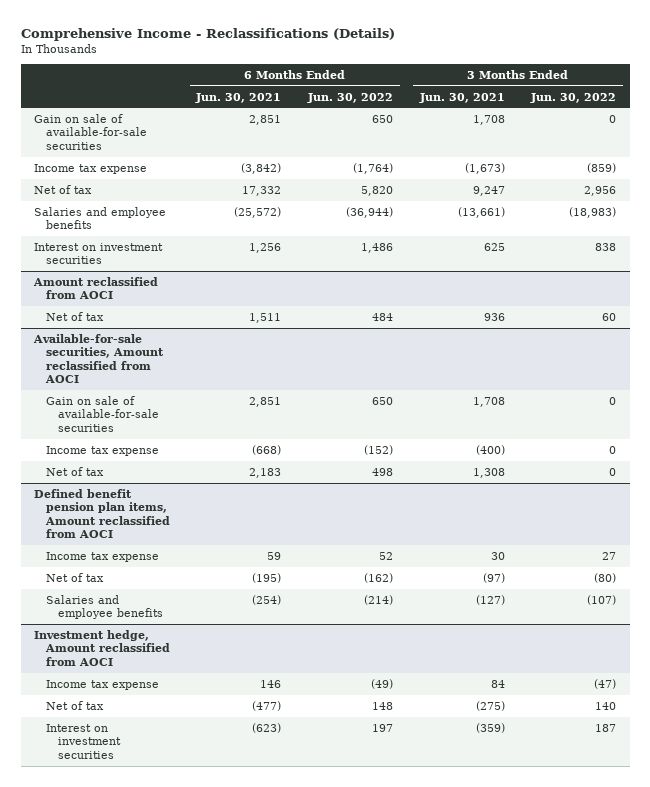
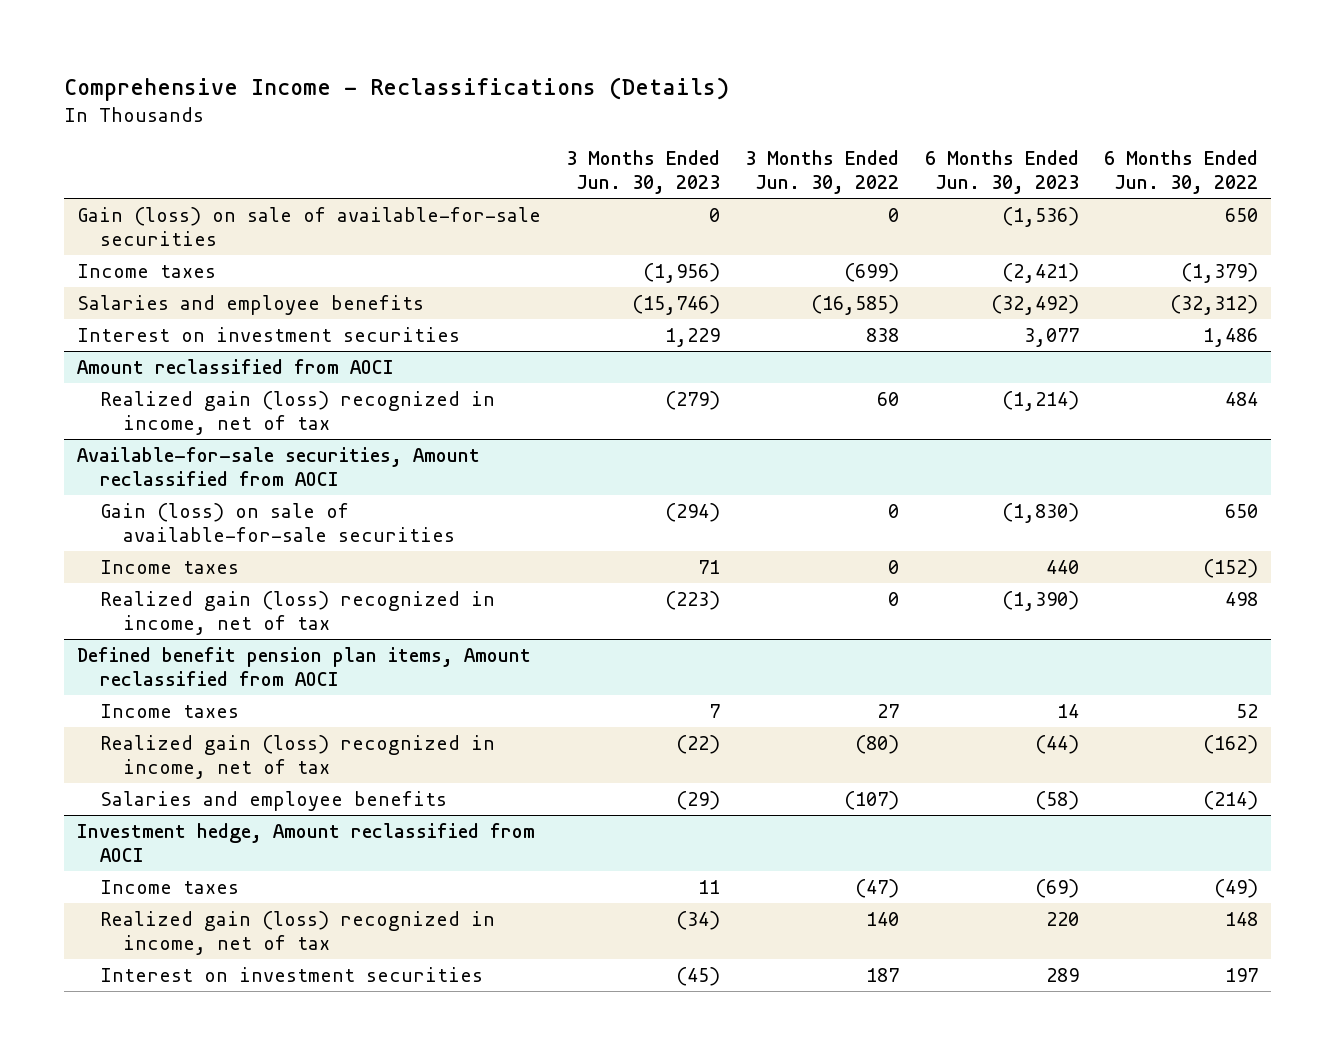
[195,92,282,103] Jun. 30, 2021 -> none
[418,92,505,103] Jun. 30, 2021 -> none
none -> [566,149,721,195] 3 Months Ended Jun. 30, 2023
none -> [924,149,1079,195] 6 Months Ended Jun. 30, 2023
[33,184,92,194] Net of tax -> none
[33,113,147,150] Gain on sale of available-for-sale securities -> [76,206,541,247] Gain (loss) on sale of available-for-sale securities
[33,163,147,174] Income tax expense -> [76,263,216,278] Income taxes
[353,162,394,174] (1,764) -> [1181,262,1259,283] (1,379)
[587,162,617,173] (859) -> [844,262,900,282] (699)
[346,206,394,218] (36,944) -> [1170,294,1259,315] (32,312)
[569,206,617,218] (18,983) -> [811,294,900,315] (16,585)
[45,311,104,321] Net of tax -> [99,390,495,436] Realized gain (loss) recognized in income, net of tax
[45,395,159,432] Gain on sale of available-for-sale securities -> [99,502,455,543] Gain (loss) on sale of available-for-sale securities
[45,445,159,456] Income tax expense -> [99,559,239,574] Income taxes
[45,466,104,476] Net of tax -> [99,590,495,636] Realized gain (loss) recognized in income, net of tax
[45,551,159,562] Income tax expense -> [99,703,239,718] Income taxes
[45,572,104,582] Net of tax -> [99,734,495,780] Realized gain (loss) recognized in income, net of tax
[45,679,159,690] Income tax expense -> [99,879,239,894] Income taxes
[45,700,104,710] Net of tax -> [99,910,495,956] Realized gain (loss) recognized in income, net of tax

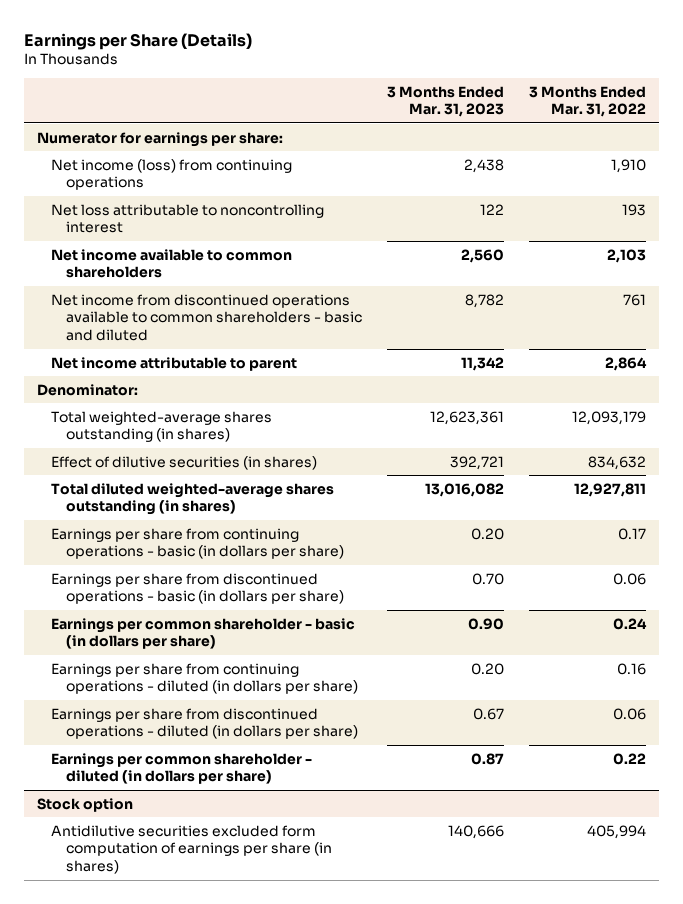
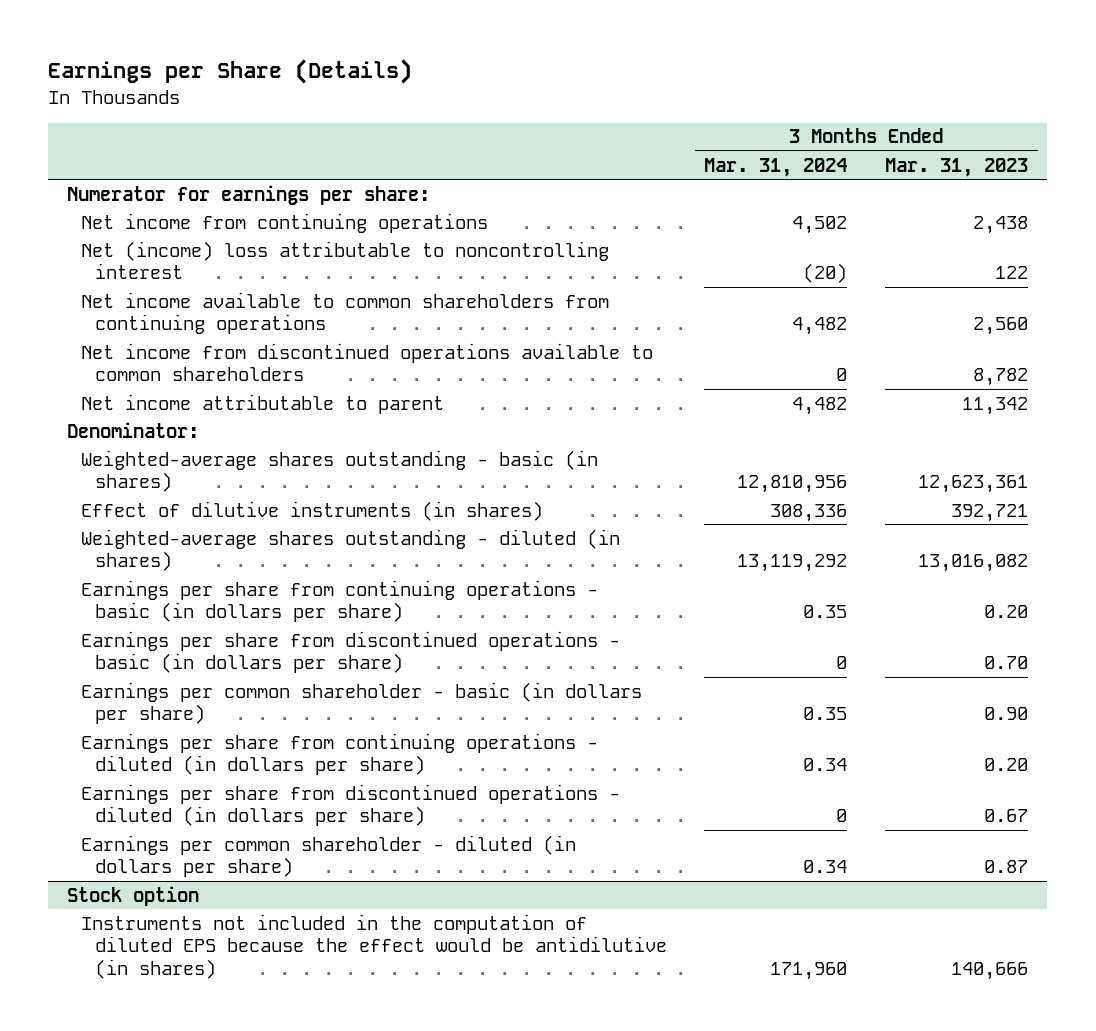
[529,85,647,118] 3 Months Ended Mar. 31, 2022 -> none
none -> [704,157,848,177] Mar. 31, 2024
[51,158,293,191] Net income (loss) from continuing operations -> [81,212,489,233] Net income from continuing operations
[51,203,325,234] Net loss attributable to noncontrolling interest -> [81,240,610,280] Net (income) loss attributable to noncontrolling interest
[51,248,293,279] Net income available to common shareholders -> [81,291,610,335] Net income available to common shareholders from continuing operations
[51,293,363,342] Net income from discontinued operations available to common shareholders - basic and diluted -> [81,342,654,382] Net income from discontinued operations available to common shareholders
[51,410,273,443] Total weighted-average shares outstanding (in shares) -> [81,449,599,493] Weighted-average shares outstanding - basic (in shares)
[51,455,318,470] Effect of dilutive securities (in shares) -> [81,500,544,521] Effect of dilutive instruments (in shares)
[51,482,335,516] Total diluted weighted-average shares outstanding (in shares) -> [81,528,621,572] Weighted-average shares outstanding - diluted (in shares)
[51,824,333,875] Antidilutive securities excluded form computation of earnings per share (in shares) -> [81,913,667,980] Instruments not included in the computation of diluted EPS because the effect would be antidilutive (in shares)

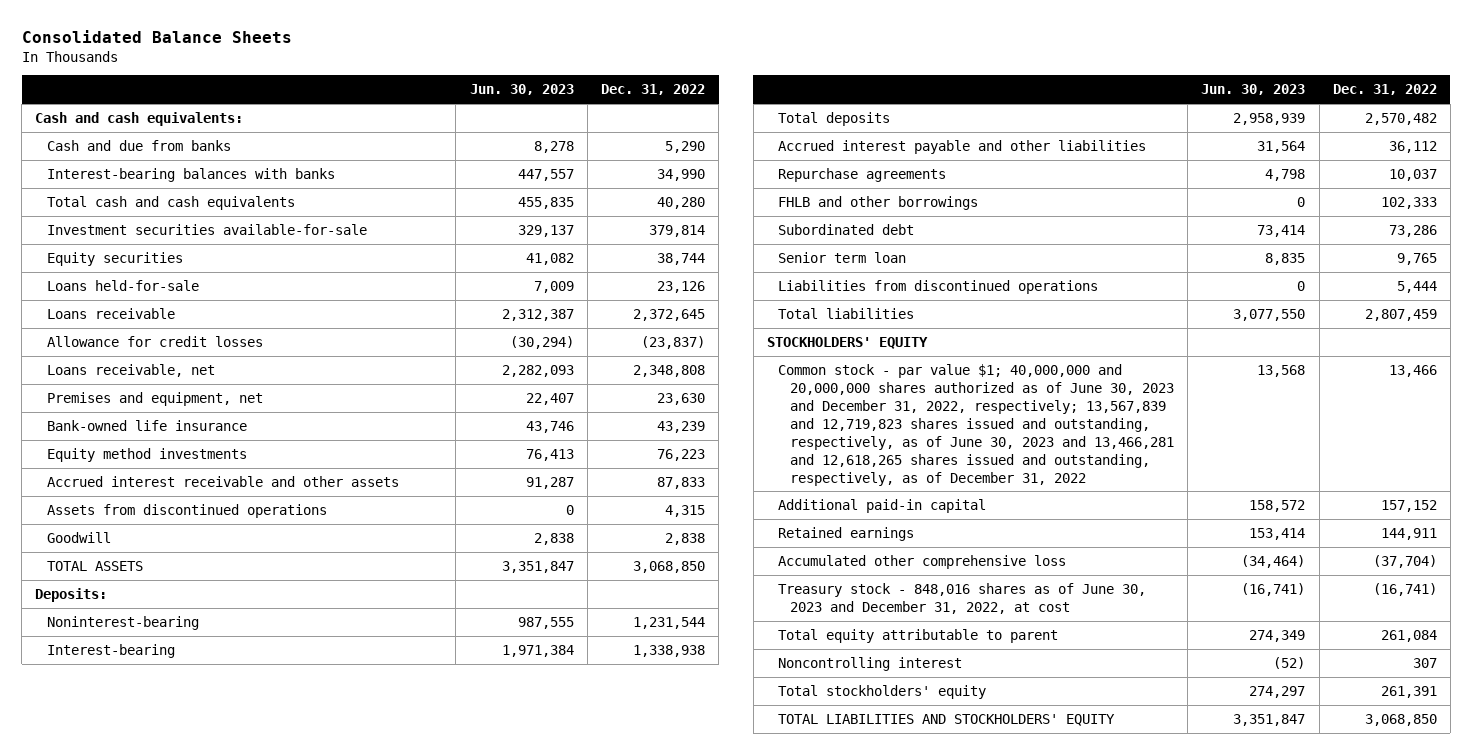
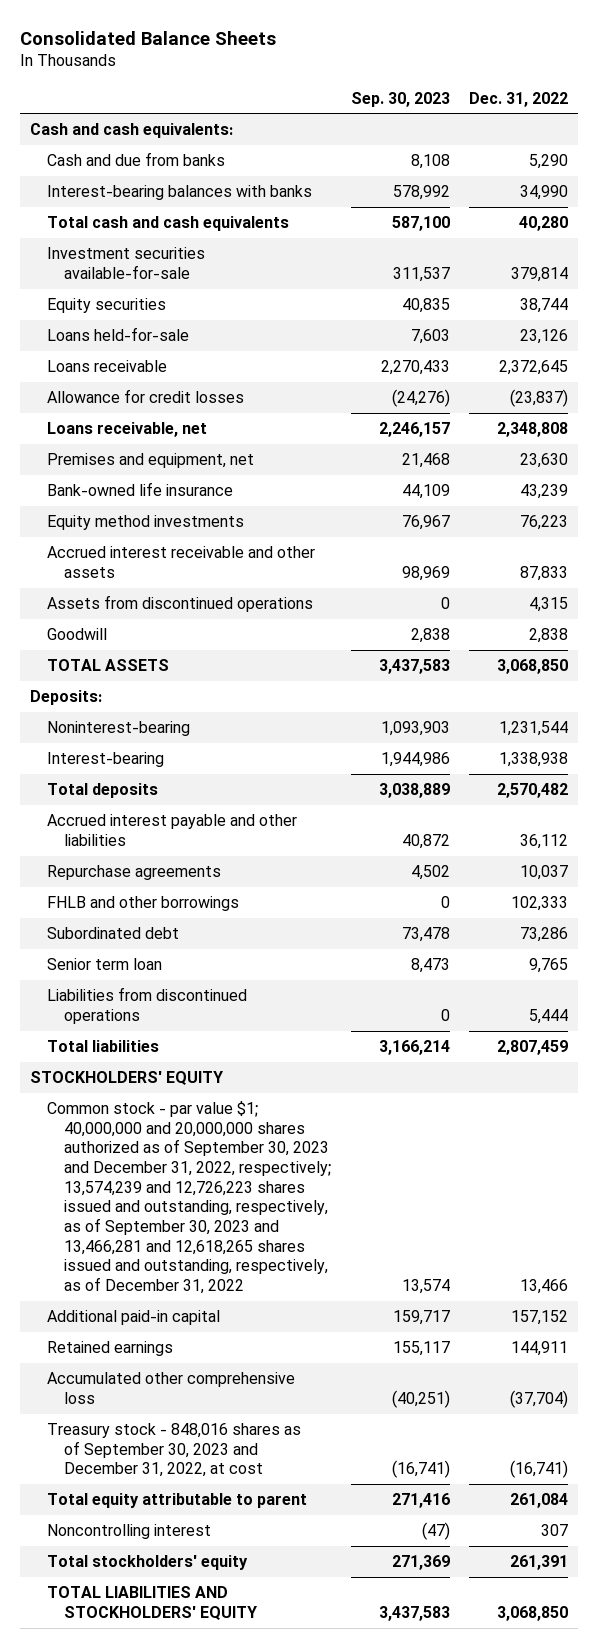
[469,84,574,96] Jun. 30, 2023 -> none
none -> [350,91,450,107] Sep. 30, 2023
[778,363,1174,486] Common stock - par value $1; 40,000,000 and 20,000,000 shares authorized as of June 30, 2023 and December 31, 2022, respectively; 13,567,839 and 12,719,823 shares issued and outstanding, respectively, as of June 30, 2023 and 13,466,281 and 12,618,265 shares issued and outstanding, respectively, as of December 31, 2022 -> [46,1101,332,1294] Common stock - par value $1; 40,000,000 and 20,000,000 shares authorized as of September 30, 2023 and December 31, 2022, respectively; 13,574,239 and 12,726,223 shares issued and outstanding, respectively, as of September 30, 2023 and 13,466,281 and 12,618,265 shares issued and outstanding, respectively, as of December 31, 2022
[778,582,1147,614] Treasury stock - 848,016 shares as of June 30, 2023 and December 31, 2022, at cost -> [46,1423,301,1478] Treasury stock - 848,016 shares as of September 30, 2023 and December 31, 2022, at cost

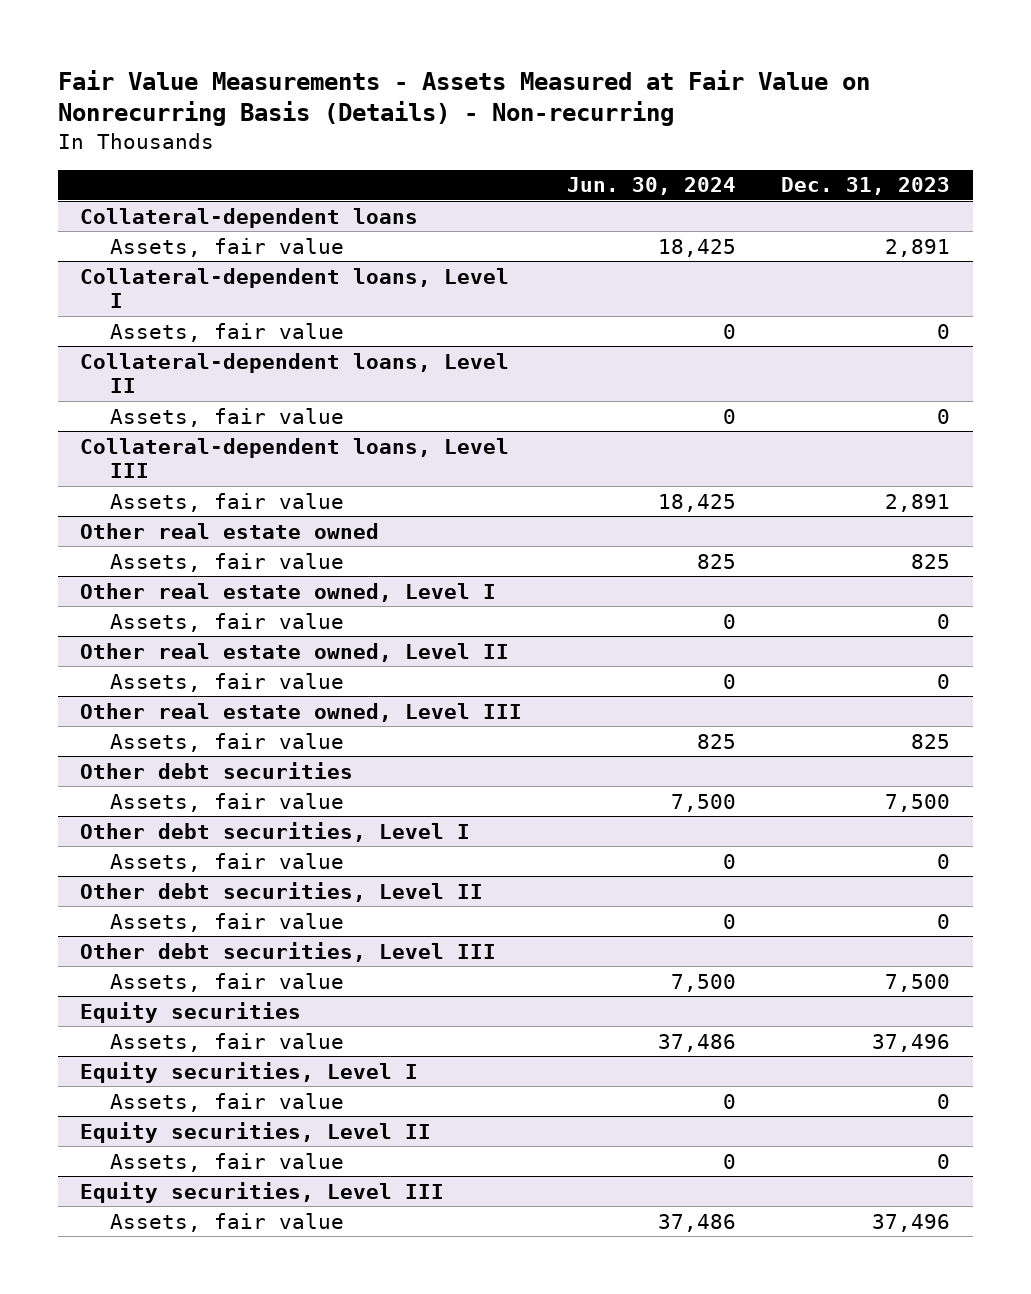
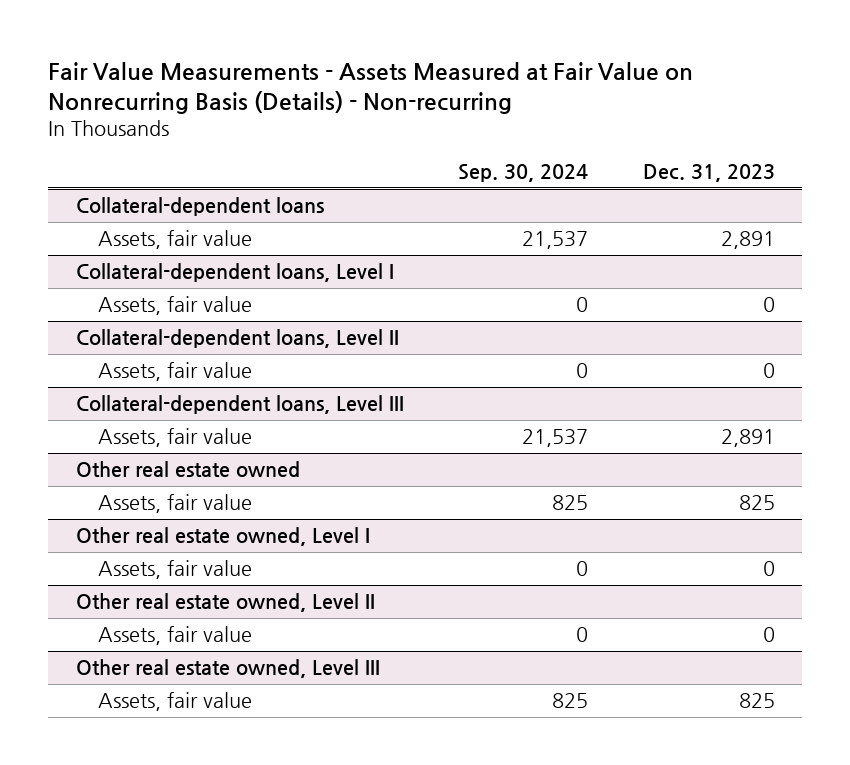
[567,177,737,196] Jun. 30, 2024 -> none
none -> [458,164,589,183] Sep. 30, 2024
[80,761,354,779] Other debt securities -> none
[110,792,345,812] Assets, fair value -> none
[80,821,471,842] Other debt securities, Level I -> none
[110,852,345,872] Assets, fair value -> none
[80,881,484,902] Other debt securities, Level II -> none
[110,912,345,932] Assets, fair value -> none
[80,941,497,962] Other debt securities, Level III -> none
[110,972,345,992] Assets, fair value -> none
[80,1001,302,1023] Equity securities -> none
[110,1032,345,1052] Assets, fair value -> none
[80,1061,419,1083] Equity securities, Level I -> none
[110,1092,345,1112] Assets, fair value -> none
[80,1121,432,1143] Equity securities, Level II -> none
[110,1152,345,1172] Assets, fair value -> none
[80,1181,445,1203] Equity securities, Level III -> none
[110,1212,345,1232] Assets, fair value -> none

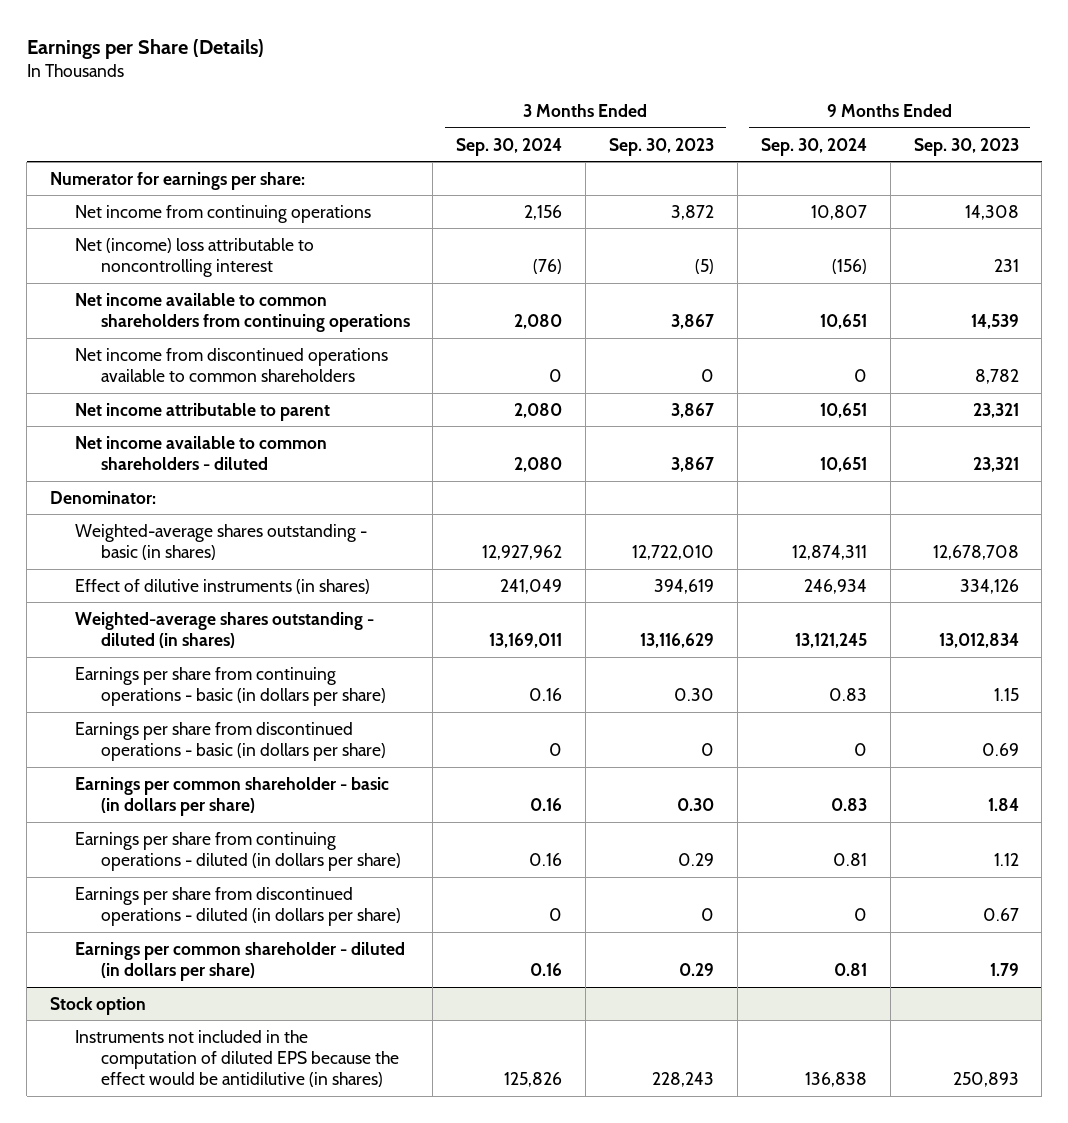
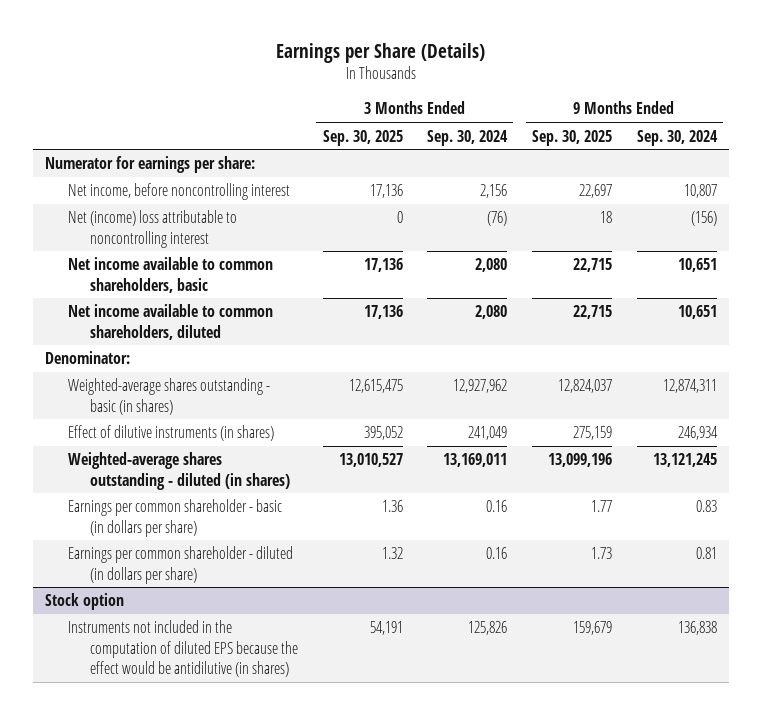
[609,137,715,156] Sep. 30, 2023 -> none
[913,137,1019,156] Sep. 30, 2023 -> none
none -> [322,129,403,146] Sep. 30, 2025
none -> [531,129,612,146] Sep. 30, 2025
[75,204,372,223] Net income from continuing operations -> [67,183,290,201] Net income, before noncontrolling interest
[75,292,410,332] Net income available to common shareholders from continuing operations -> none
[75,347,389,382] Net income from discontinued operations available to common shareholders -> none
[75,402,331,421] Net income attributable to parent -> [67,257,273,293] Net income available to common shareholders, basic
[75,435,328,470] Net income available to common shareholders - diluted -> [67,304,273,340] Net income available to common shareholders, diluted
[75,666,386,706] Earnings per share from continuing operations - basic (in dollars per share) -> none
[75,721,386,761] Earnings per share from discontinued operations - basic (in dollars per share) -> none
[75,831,401,871] Earnings per share from continuing operations - diluted (in dollars per share) -> none
[75,886,401,926] Earnings per share from discontinued operations - diluted (in dollars per share) -> none

